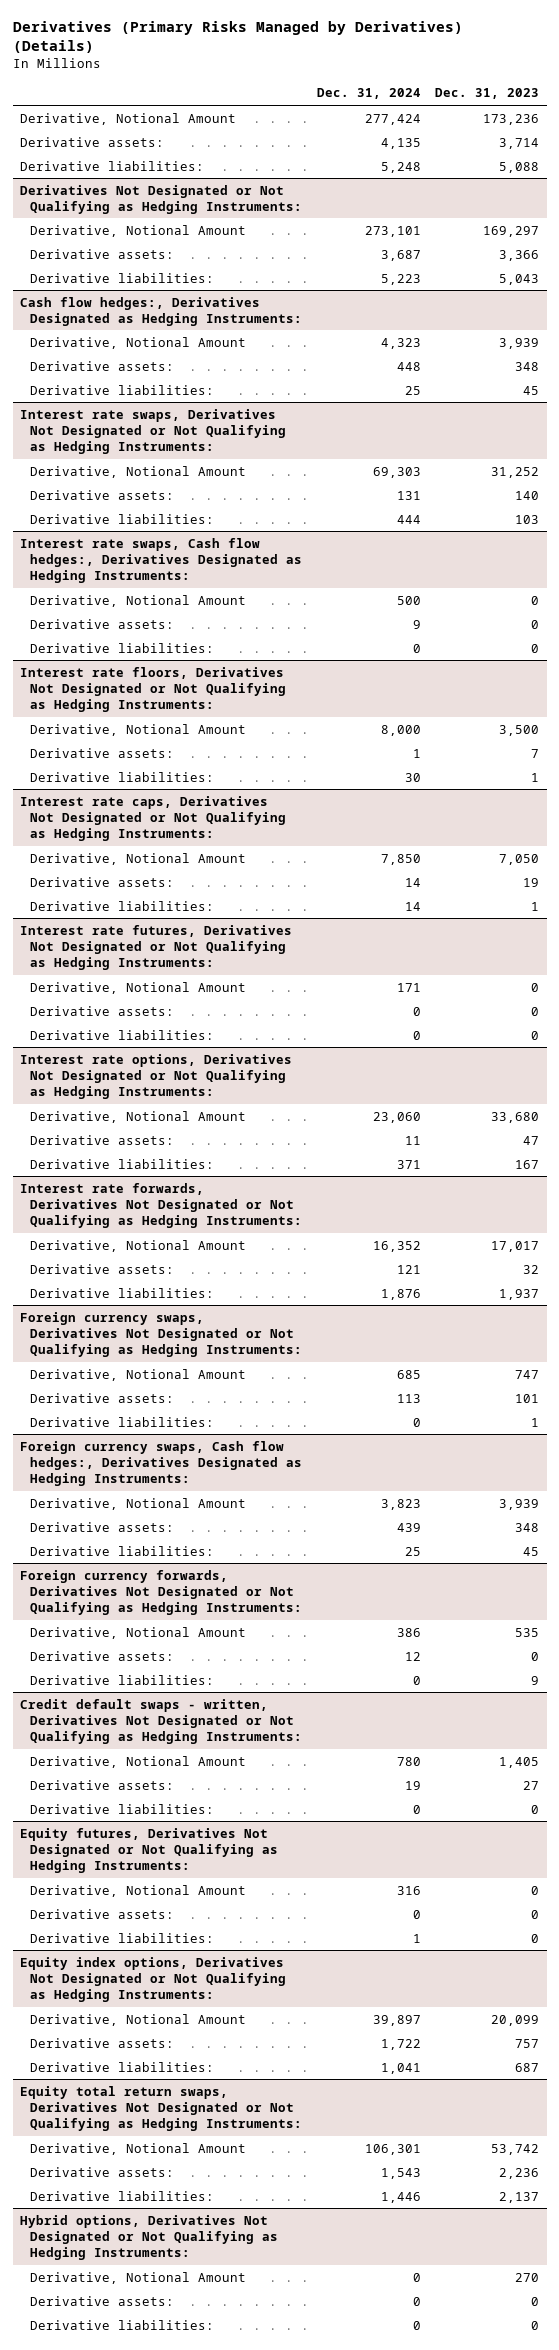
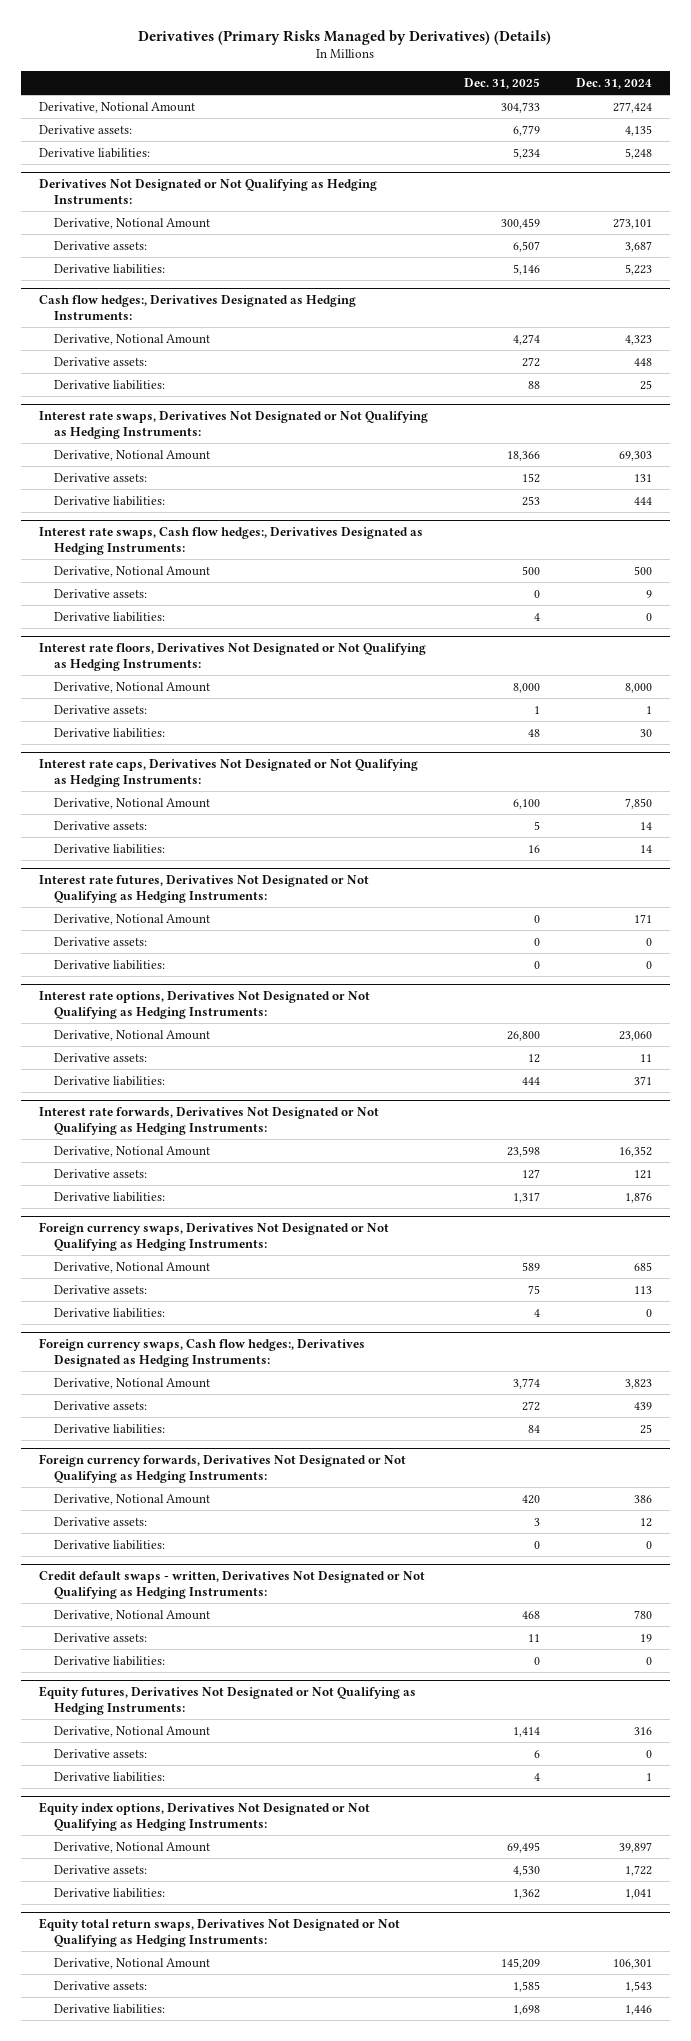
[435,88,540,100] Dec. 31, 2023 -> none
none -> [463,77,540,89] Dec. 31, 2025
[19,2214,278,2261] Hybrid options, Derivatives Not Designated or Not Qualifying as Hedging Instruments: -> none
[29,2271,246,2284] Derivative, Notional Amount -> none
[29,2295,174,2306] Derivative assets: -> none
[29,2319,214,2330] Derivative liabilities: -> none

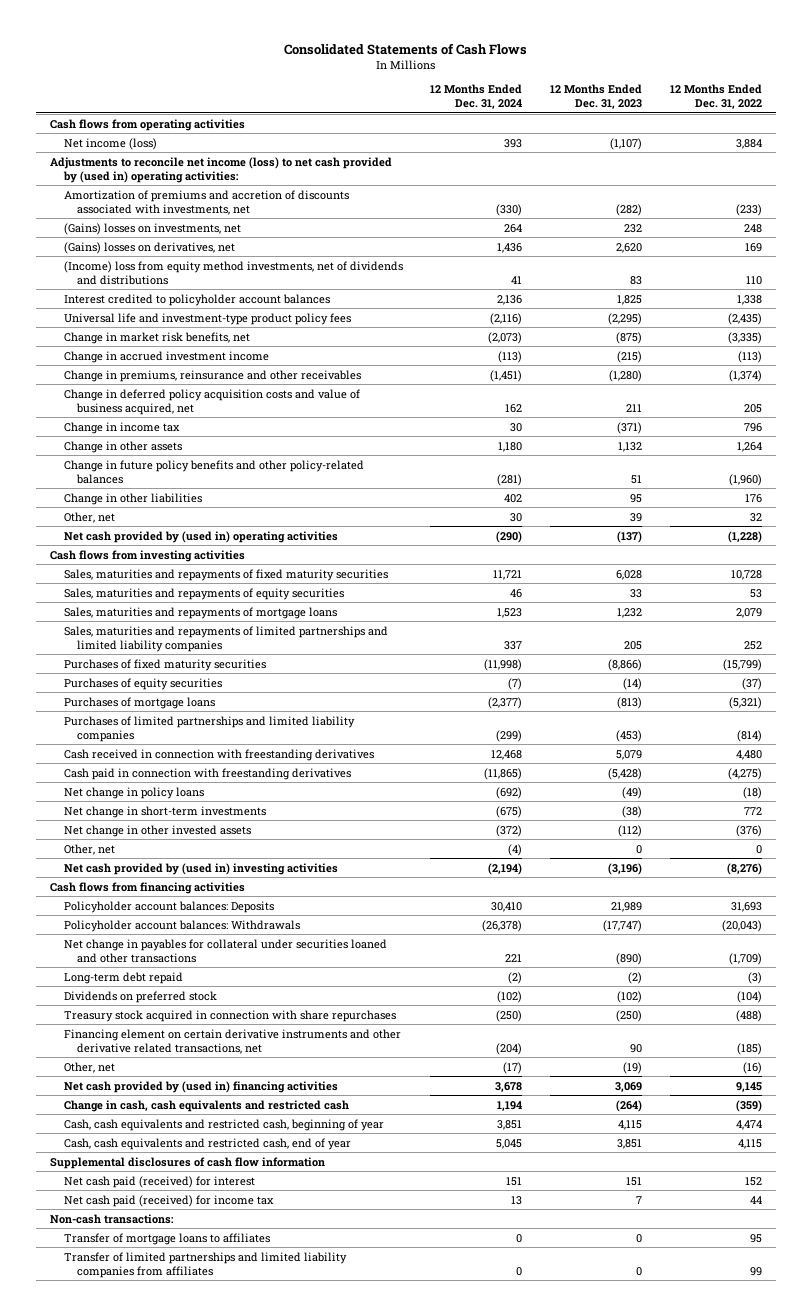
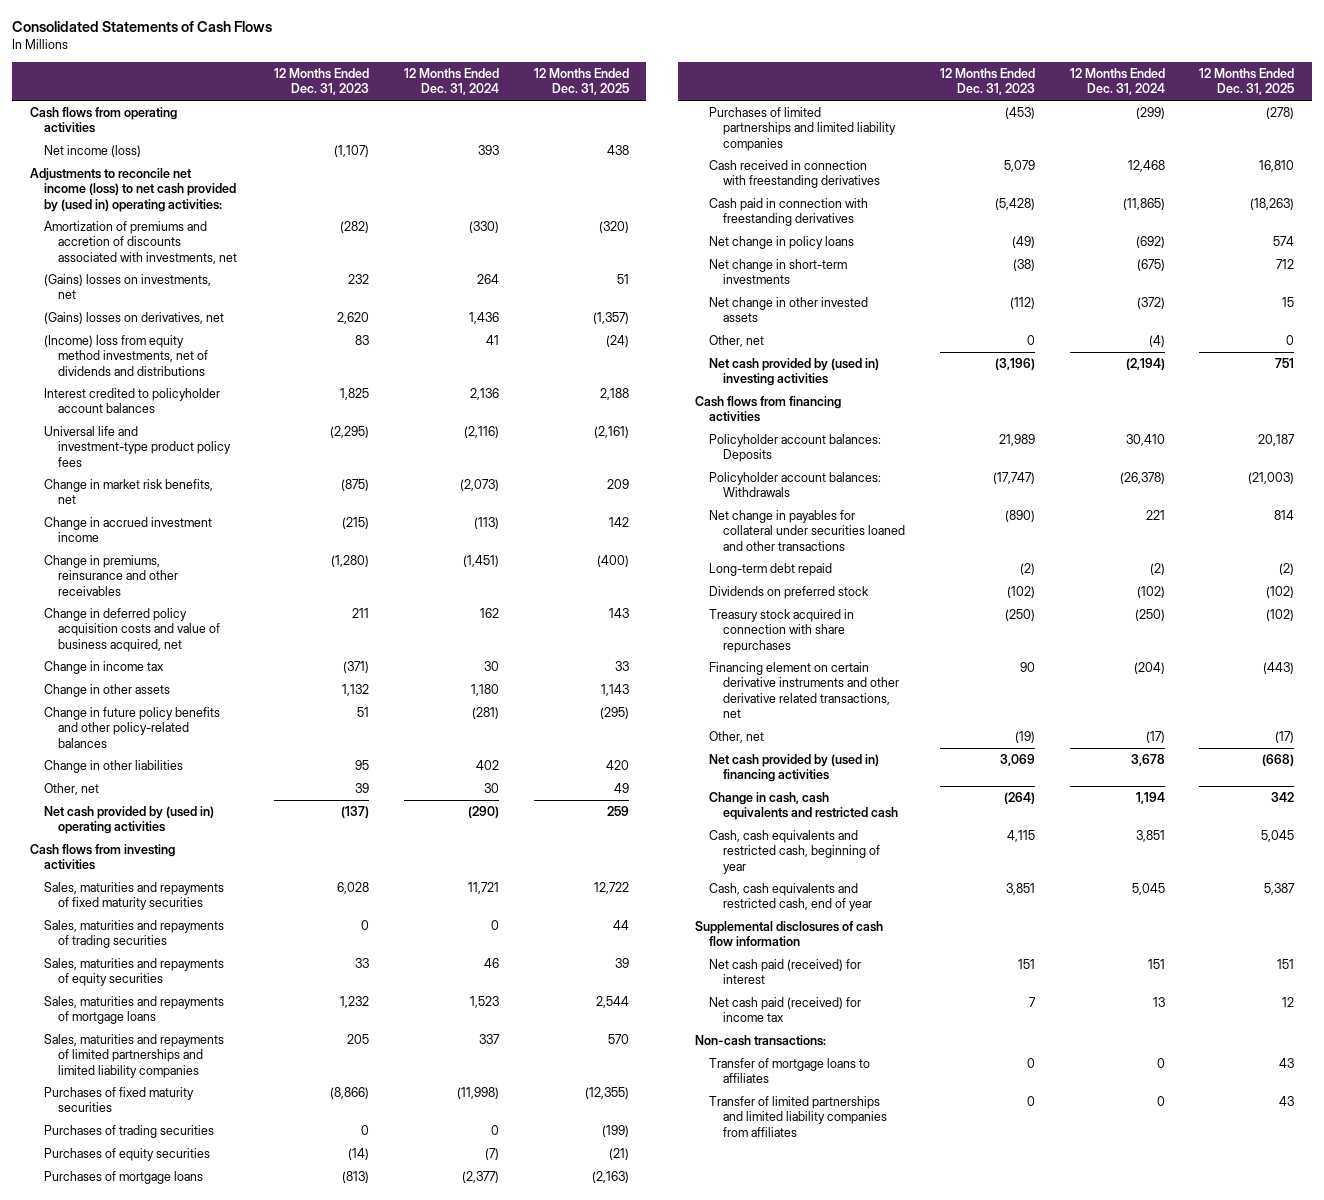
[669,84,762,110] 12 Months Ended Dec. 31, 2022 -> none
none -> [533,68,629,96] 12 Months Ended Dec. 31, 2025
none -> [43,920,224,949] Sales, maturities and repayments of trading securities
none -> [43,1125,214,1139] Purchases of trading securities

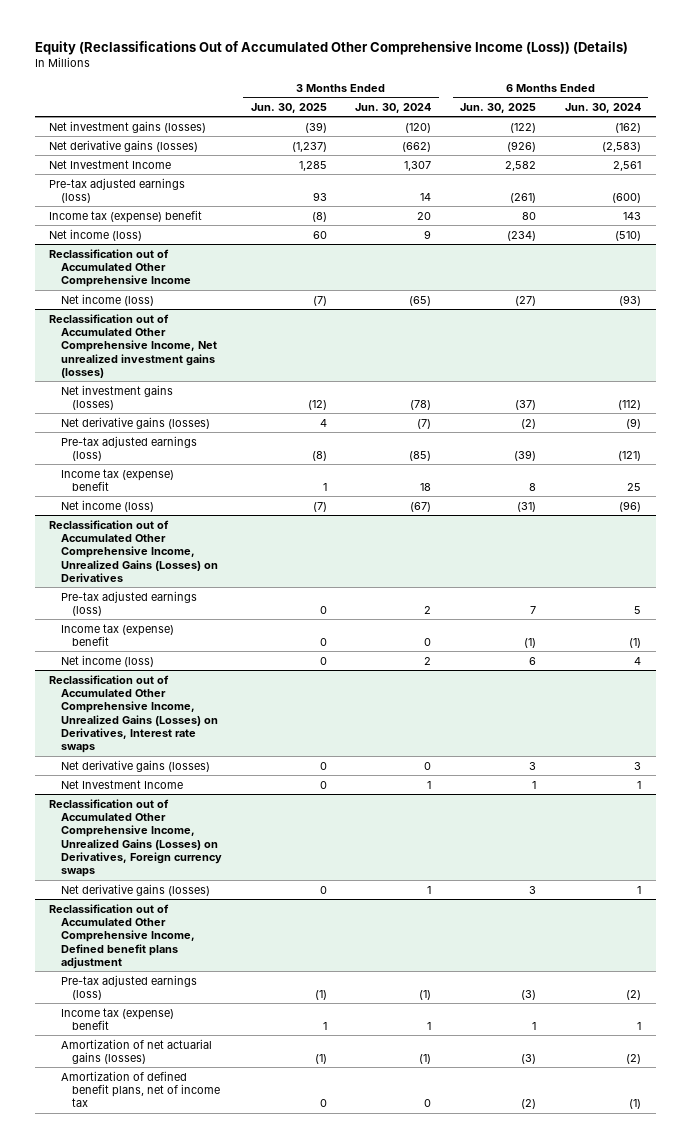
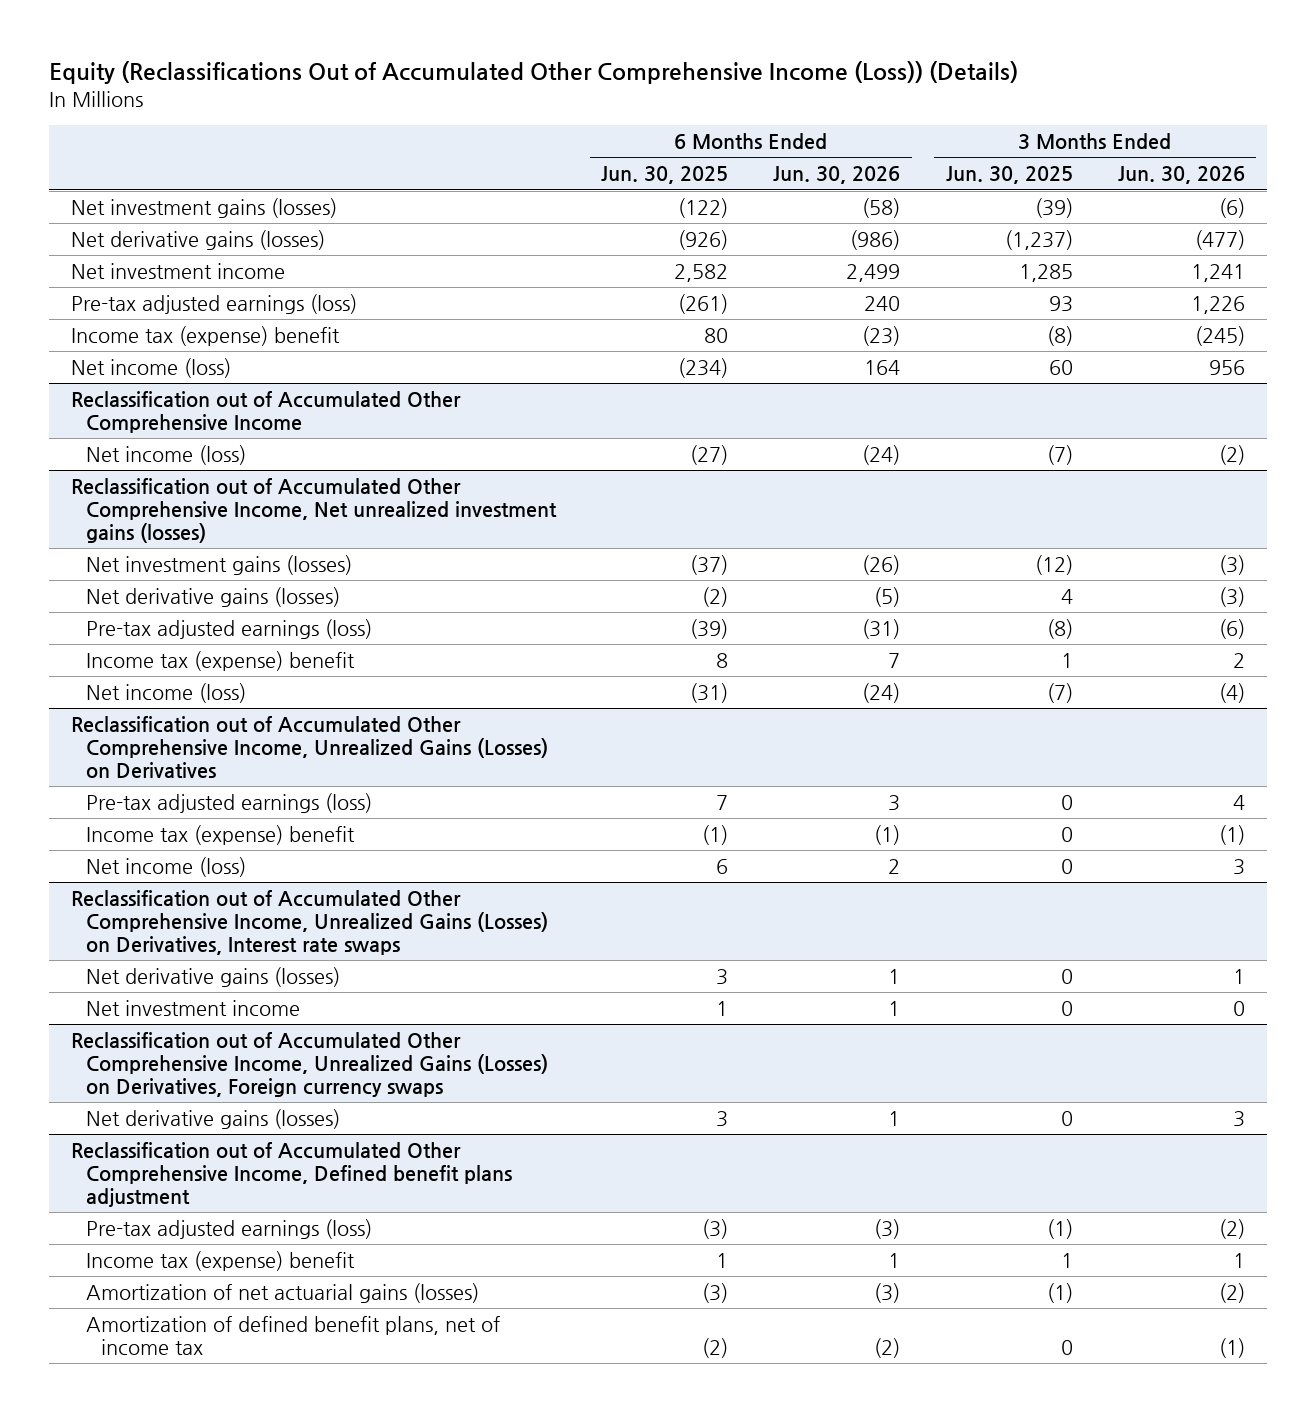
[355,102,432,113] Jun. 30, 2024 -> none
[565,102,642,113] Jun. 30, 2024 -> none
none -> [773,166,901,185] Jun. 30, 2026
none -> [1117,166,1245,185] Jun. 30, 2026
[49,159,172,169] Net Investment Income -> [71,262,286,279] Net investment income
[60,779,183,789] Net Investment Income -> [86,999,301,1016] Net investment income

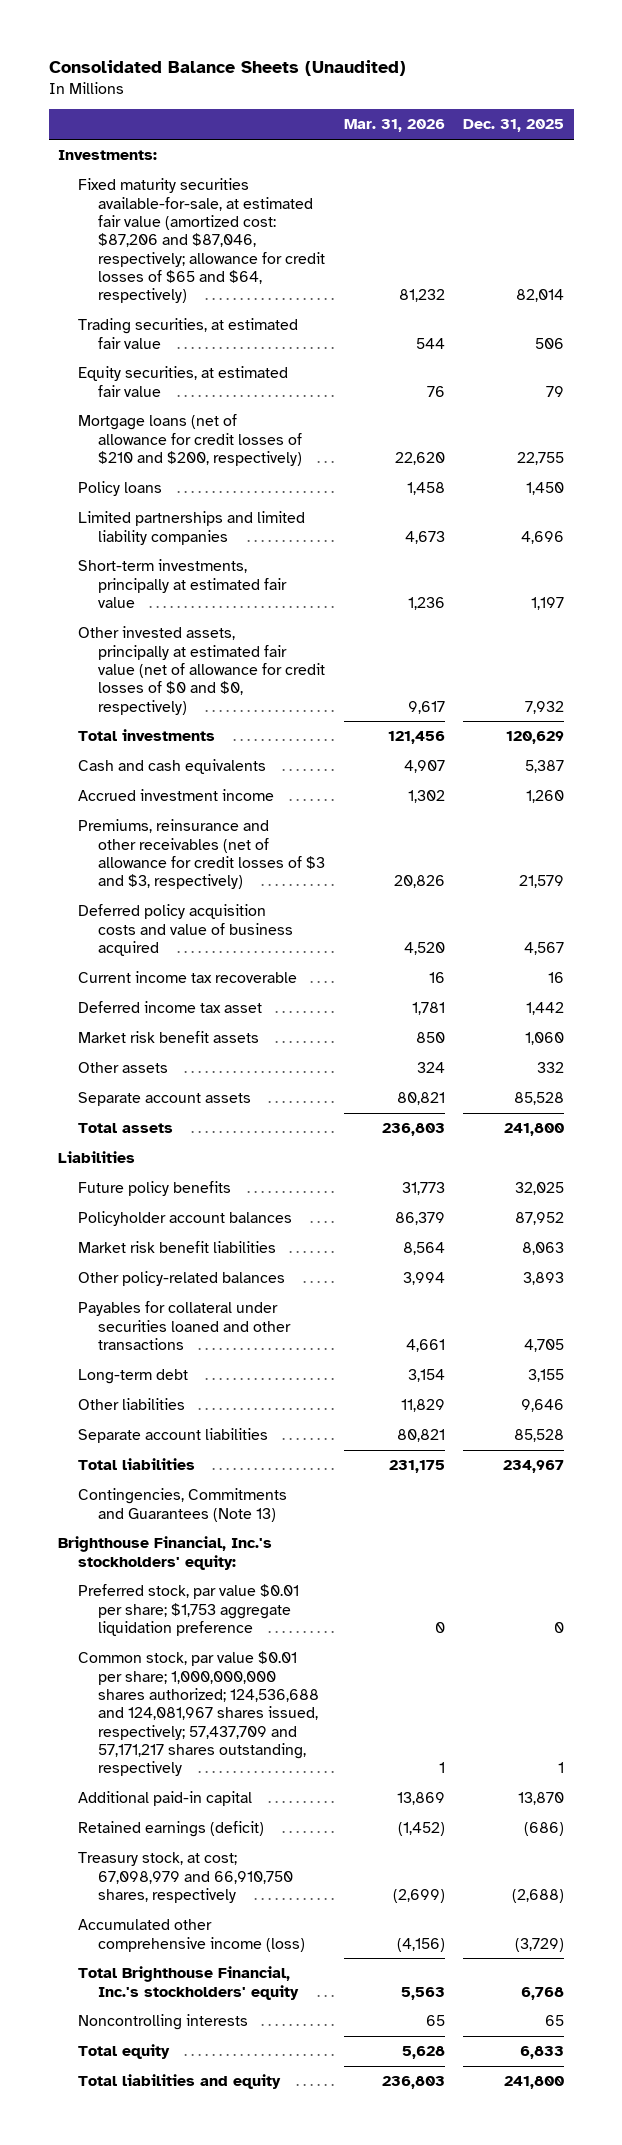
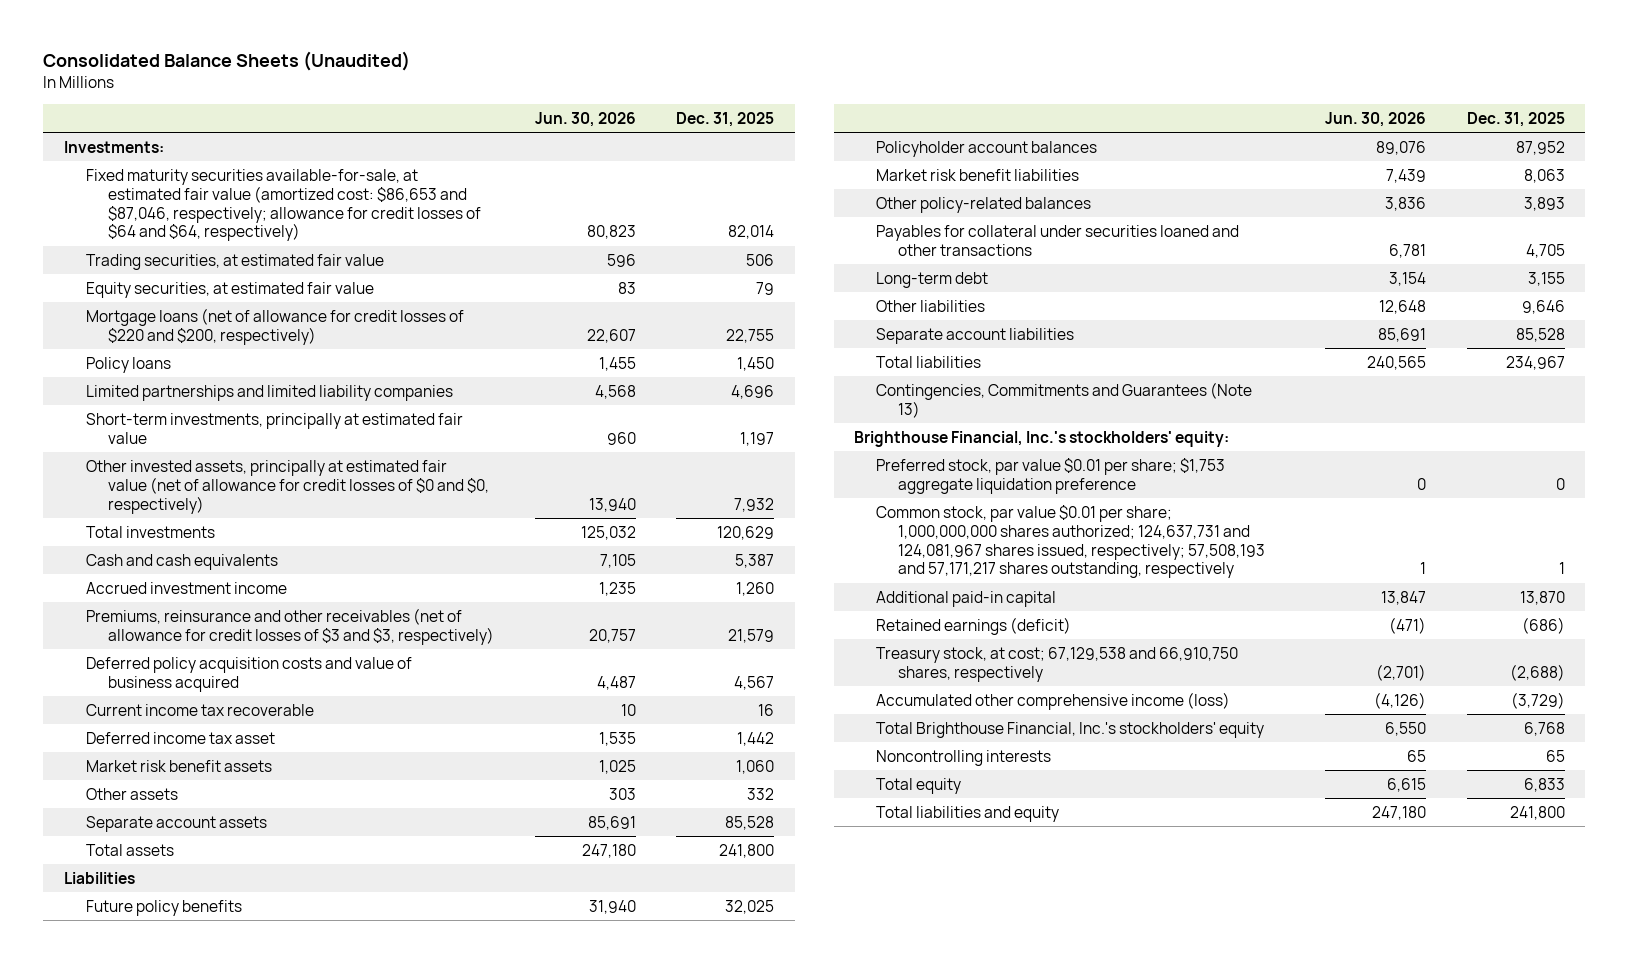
[343,119,445,133] Mar. 31, 2026 -> none
none -> [534,111,636,127] Jun. 30, 2026
[77,178,325,304] Fixed maturity securities available-for-sale, at estimated fair value (amortized cost: $87,206 and $87,046, respectively; allowance for credit losses of $65 and $64, respectively) -> [85,168,482,242] Fixed maturity securities available-for-sale, at estimated fair value (amortized cost: $86,653 and $87,046, respectively; allowance for credit losses of $64 and $64, respectively)
[77,414,302,466] Mortgage loans (net of allowance for credit losses of $210 and $200, respectively) -> [85,307,464,345] Mortgage loans (net of allowance for credit losses of $220 and $200, respectively)
[77,1651,319,1777] Common stock, par value $0.01 per share; 1,000,000,000 shares authorized; 124,536,688 and 124,081,967 shares issued, respectively; 57,437,709 and 57,171,217 shares outstanding, respectively -> [876,504,1266,579] Common stock, par value $0.01 per share; 1,000,000,000 shares authorized; 124,637,731 and 124,081,967 shares issued, respectively; 57,508,193 and 57,171,217 shares outstanding, respectively
[77,1852,293,1903] Treasury stock, at cost; 67,098,979 and 66,910,750 shares, respectively -> [876,646,1239,682] Treasury stock, at cost; 67,129,538 and 66,910,750 shares, respectively

